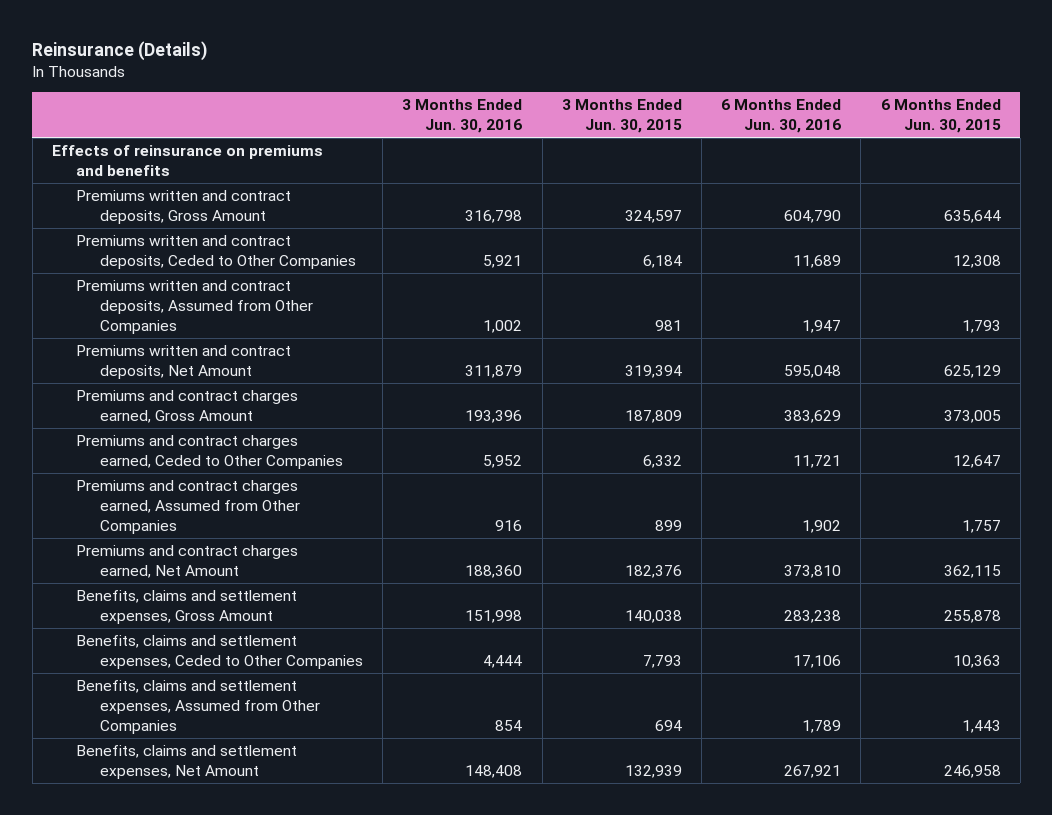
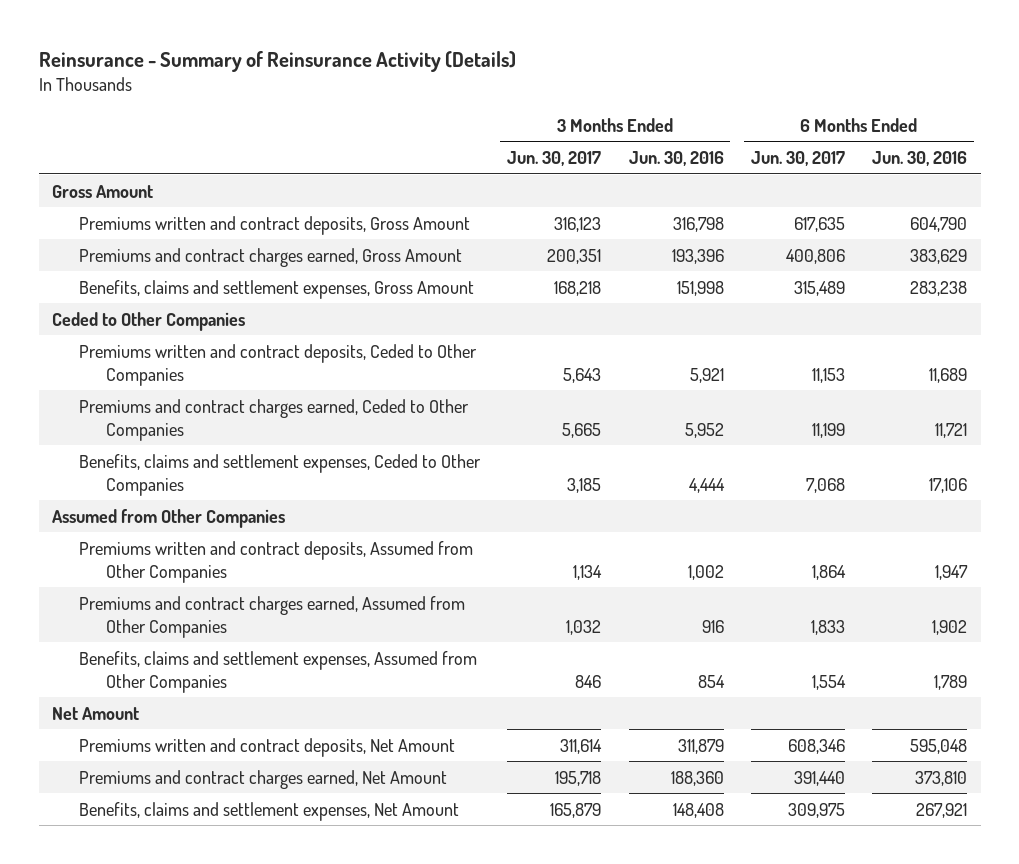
[32,40,208,61] Reinsurance (Details) -> [38,50,516,72] Reinsurance - Summary of Reinsurance Activity (Details)
[561,99,682,133] 3 Months Ended Jun. 30, 2015 -> none
[880,99,1001,133] 6 Months Ended Jun. 30, 2015 -> none
none -> [507,151,602,167] Jun. 30, 2017
none -> [750,151,845,167] Jun. 30, 2017
[51,145,323,176] Effects of reinsurance on premiums and benefits -> none
none -> [52,184,154,198] Gross Amount
none -> [52,311,246,331] Ceded to Other Companies
[75,235,356,269] Premiums written and contract deposits, Ceded to Other Companies -> [78,343,477,386] Premiums written and contract deposits, Ceded to Other Companies
[75,435,343,469] Premiums and contract charges earned, Ceded to Other Companies -> [78,398,469,441] Premiums and contract charges earned, Ceded to Other Companies
none -> [52,508,286,528] Assumed from Other Companies
[75,280,313,334] Premiums written and contract deposits, Assumed from Other Companies -> [78,540,473,583] Premiums written and contract deposits, Assumed from Other Companies
[75,480,300,534] Premiums and contract charges earned, Assumed from Other Companies -> [78,595,465,638] Premiums and contract charges earned, Assumed from Other Companies
none -> [52,706,140,720] Net Amount
[75,345,291,379] Premiums written and contract deposits, Net Amount -> [78,737,455,757] Premiums written and contract deposits, Net Amount
[75,545,298,578] Premiums and contract charges earned, Net Amount -> [78,769,447,789] Premiums and contract charges earned, Net Amount

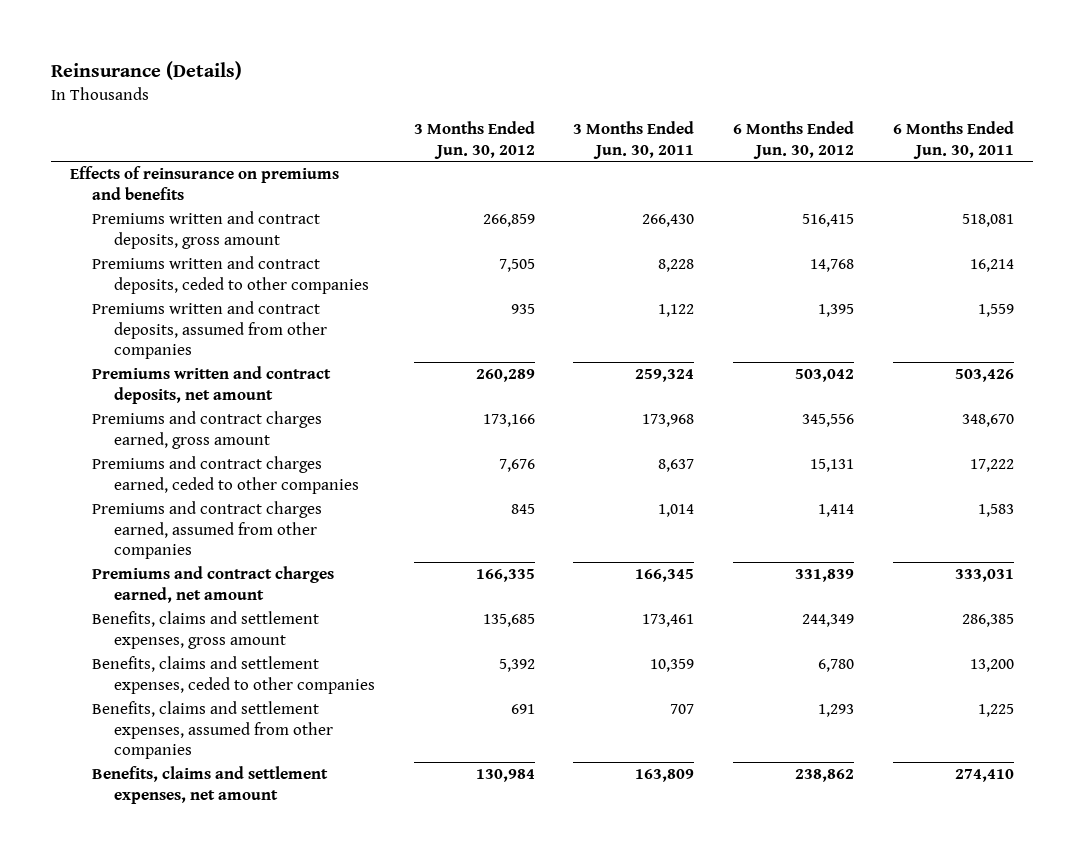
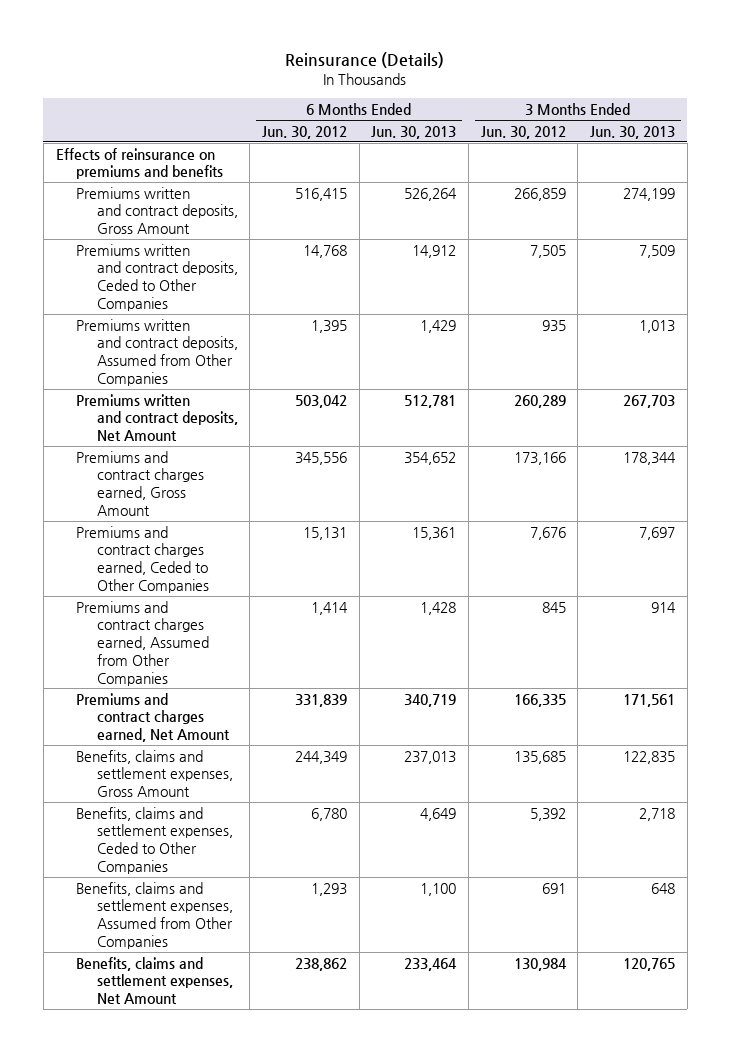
[573,121,695,159] 3 Months Ended Jun. 30, 2011 -> none
[892,121,1014,159] 6 Months Ended Jun. 30, 2011 -> none
none -> [371,125,457,139] Jun. 30, 2013
none -> [589,125,675,139] Jun. 30, 2013
[91,211,320,249] Premiums written and contract deposits, gross amount -> [76,186,238,235] Premiums written and contract deposits, Gross Amount
[91,256,369,294] Premiums written and contract deposits, ceded to other companies -> [76,243,238,311] Premiums written and contract deposits, Ceded to Other Companies
[91,301,327,360] Premiums written and contract deposits, assumed from other companies -> [76,318,238,386] Premiums written and contract deposits, Assumed from Other Companies
[91,366,331,404] Premiums written and contract deposits, net amount -> [76,393,238,442] Premiums written and contract deposits, Net Amount
[91,411,322,449] Premiums and contract charges earned, gross amount -> [76,450,204,516] Premiums and contract charges earned, Gross Amount
[91,456,359,494] Premiums and contract charges earned, ceded to other companies -> [76,525,209,593] Premiums and contract charges earned, Ceded to Other Companies
[91,501,322,560] Premiums and contract charges earned, assumed from other companies -> [76,600,209,686] Premiums and contract charges earned, Assumed from Other Companies
[91,566,334,603] Premiums and contract charges earned, net amount -> [76,692,230,743] Premiums and contract charges earned, Net Amount
[91,611,319,649] Benefits, claims and settlement expenses, gross amount -> [76,749,233,798] Benefits, claims and settlement expenses, Gross Amount
[91,656,375,694] Benefits, claims and settlement expenses, ceded to other companies -> [76,806,233,874] Benefits, claims and settlement expenses, Ceded to Other Companies
[91,701,333,760] Benefits, claims and settlement expenses, assumed from other companies -> [76,881,233,949] Benefits, claims and settlement expenses, Assumed from Other Companies
[91,766,328,804] Benefits, claims and settlement expenses, net amount -> [76,956,233,1005] Benefits, claims and settlement expenses, Net Amount

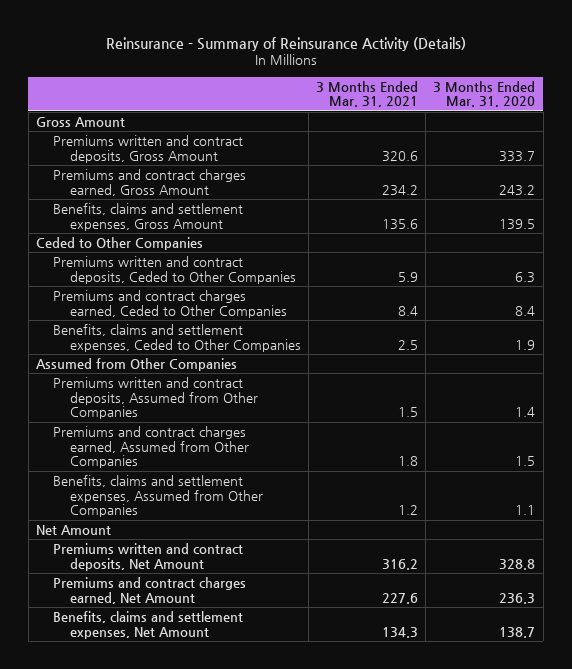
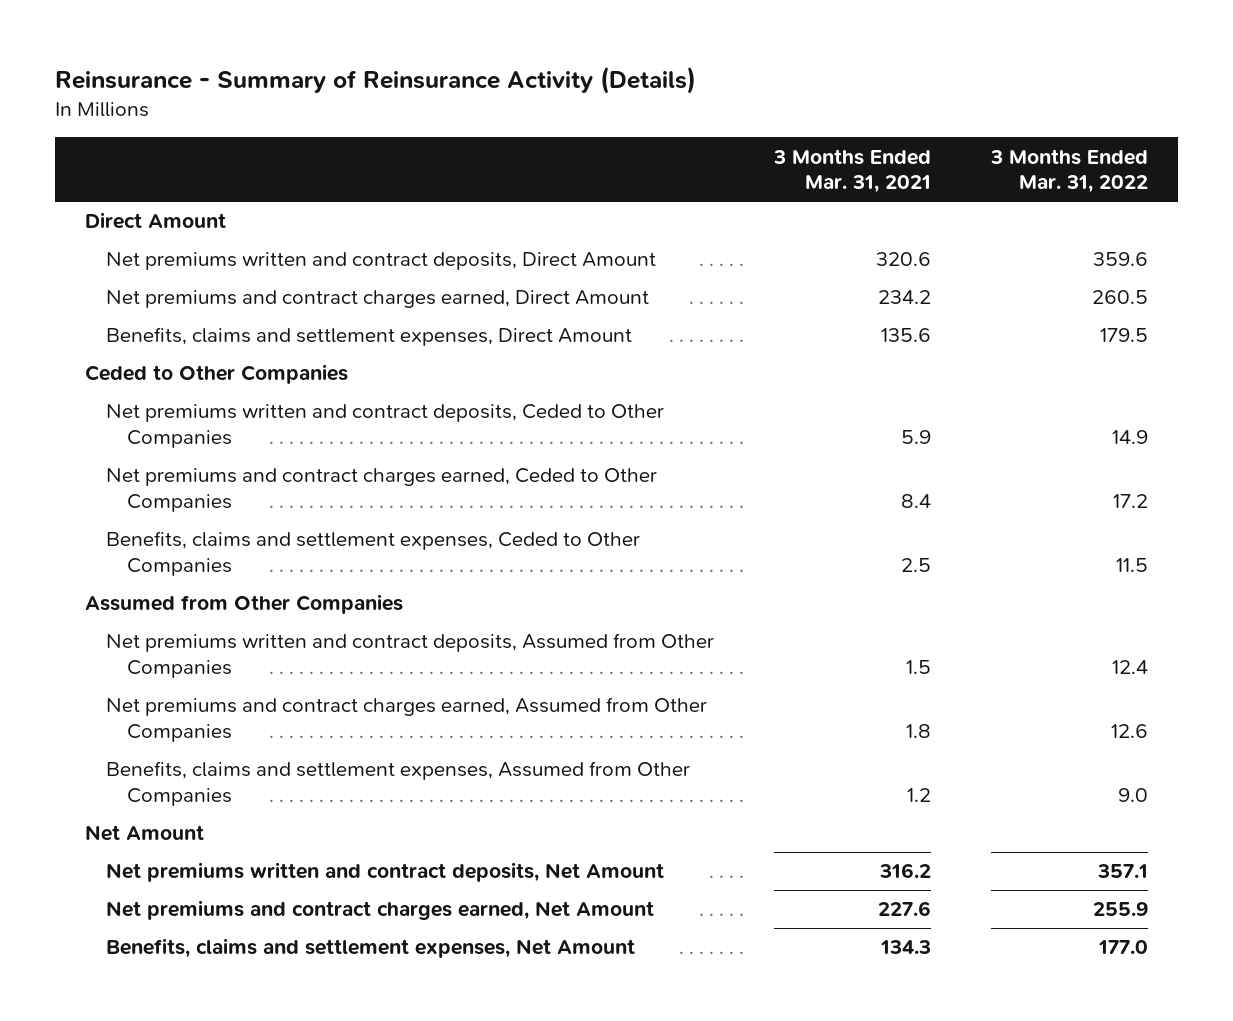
[433,80,536,108] 3 Months Ended Mar. 31, 2020 -> none
none -> [989,148,1148,194] 3 Months Ended Mar. 31, 2022
[36,116,126,127] Gross Amount -> [84,212,226,230] Direct Amount
[53,134,244,163] Premiums written and contract deposits, Gross Amount -> [105,252,656,271] Net premiums written and contract deposits, Direct Amount
[53,168,247,196] Premiums and contract charges earned, Gross Amount -> [105,290,649,309] Net premiums and contract charges earned, Direct Amount
[53,202,244,231] Benefits, claims and settlement expenses, Gross Amount -> [105,327,632,347] Benefits, claims and settlement expenses, Direct Amount
[53,255,297,284] Premiums written and contract deposits, Ceded to Other Companies -> [105,404,664,448] Net premiums written and contract deposits, Ceded to Other Companies
[53,289,288,318] Premiums and contract charges earned, Ceded to Other Companies -> [105,468,657,512] Net premiums and contract charges earned, Ceded to Other Companies
[53,376,259,420] Premiums written and contract deposits, Assumed from Other Companies -> [105,633,714,678] Net premiums written and contract deposits, Assumed from Other Companies
[53,425,250,469] Premiums and contract charges earned, Assumed from Other Companies -> [105,697,707,742] Net premiums and contract charges earned, Assumed from Other Companies
[53,542,244,571] Premiums written and contract deposits, Net Amount -> [105,862,664,883] Net premiums written and contract deposits, Net Amount
[53,576,247,604] Premiums and contract charges earned, Net Amount -> [105,900,654,921] Net premiums and contract charges earned, Net Amount

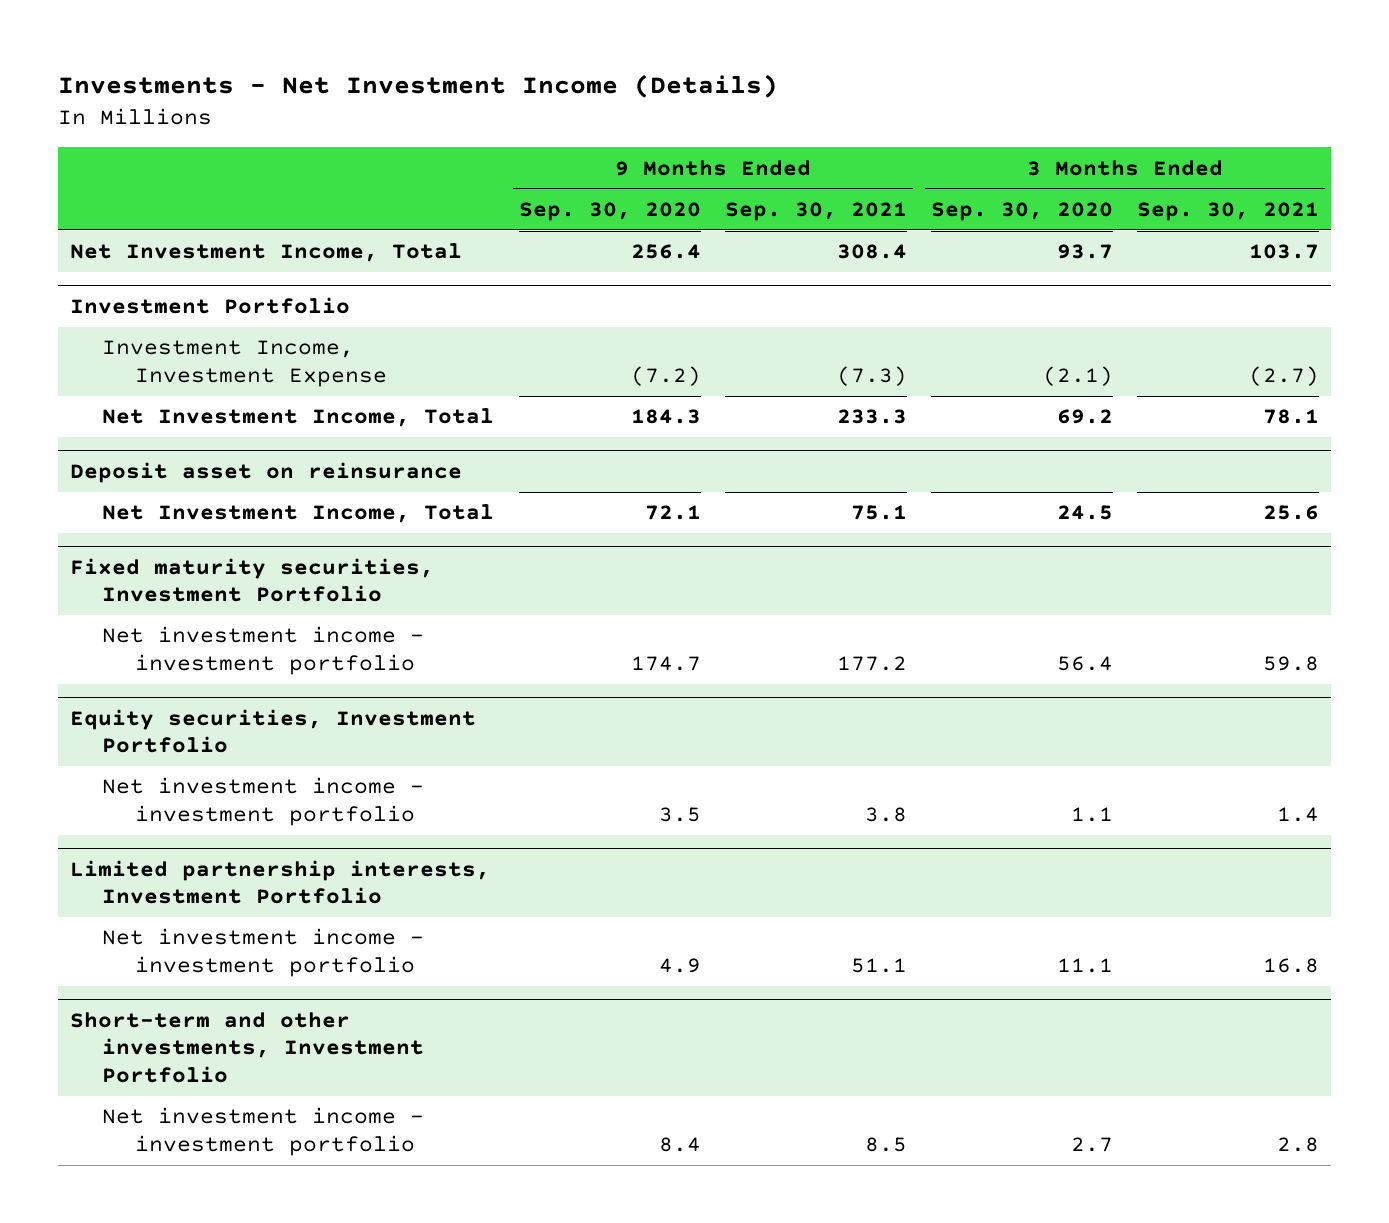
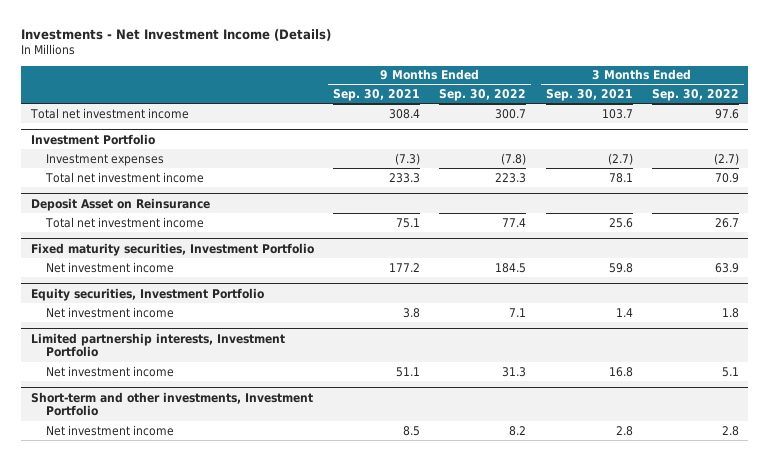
[518,202,701,222] Sep. 30, 2020 -> none
[930,202,1113,222] Sep. 30, 2020 -> none
none -> [439,89,527,102] Sep. 30, 2022
none -> [651,89,739,102] Sep. 30, 2022
[69,243,462,263] Net Investment Income, Total -> [30,107,190,119] Total net investment income
[102,340,388,387] Investment Income, Investment Expense -> [45,153,164,166] Investment expenses
[102,408,495,428] Net Investment Income, Total -> [44,171,204,183] Total net investment income
[69,462,462,484] Deposit asset on reinsurance -> [31,197,211,211] Deposit Asset on Reinsurance
[102,504,495,524] Net Investment Income, Total -> [44,216,204,228] Total net investment income
[102,626,425,675] Net investment income - investment portfolio -> [45,261,174,273] Net investment income
[102,777,425,826] Net investment income - investment portfolio -> [45,306,174,318] Net investment income
[102,928,425,977] Net investment income - investment portfolio -> [45,365,174,377] Net investment income
[102,1107,425,1156] Net investment income - investment portfolio -> [45,424,174,436] Net investment income

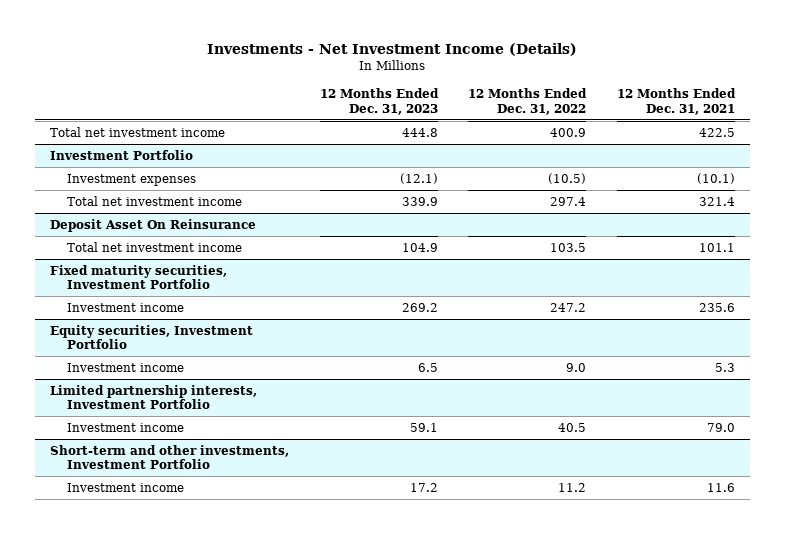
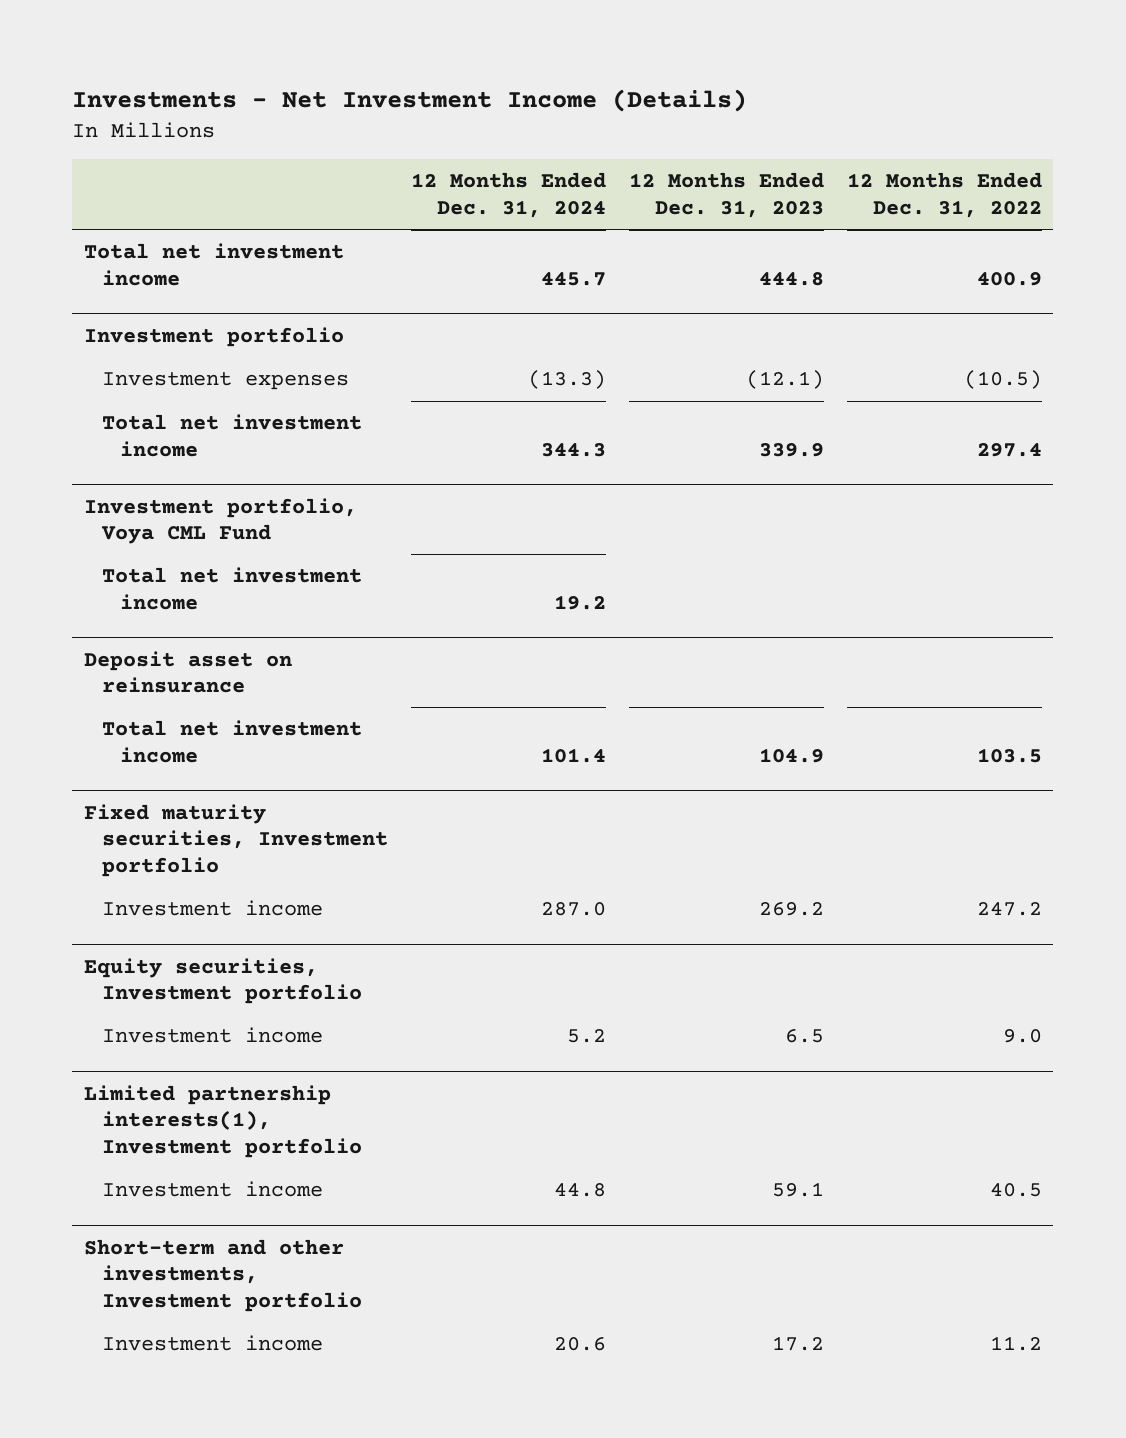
[616,88,736,115] 12 Months Ended Dec. 31, 2021 -> none
none -> [410,172,606,218] 12 Months Ended Dec. 31, 2024
[50,149,194,160] Investment Portfolio -> [83,326,344,347] Investment portfolio
none -> [83,497,357,545] Investment portfolio, Voya CML Fund
none -> [101,567,362,610] Total net investment income
[50,218,257,232] Deposit Asset On Reinsurance -> [83,650,292,694] Deposit asset on reinsurance
[50,264,228,290] Fixed maturity securities, Investment Portfolio -> [83,803,388,877] Fixed maturity securities, Investment portfolio
[50,324,254,350] Equity securities, Investment Portfolio -> [83,957,362,1005] Equity securities, Investment portfolio
[50,384,258,410] Limited partnership interests, Investment Portfolio -> [83,1084,362,1158] Limited partnership interests(1), Investment portfolio
[50,444,290,470] Short-term and other investments, Investment Portfolio -> [83,1238,362,1312] Short-term and other investments, Investment portfolio

